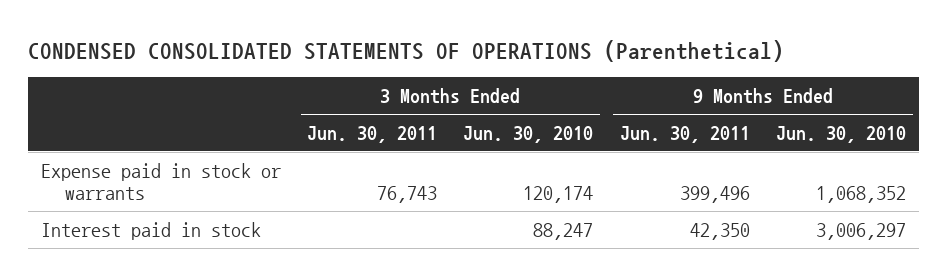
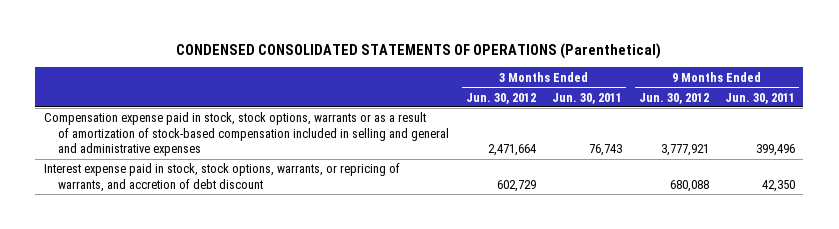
[463,125,594,143] Jun. 30, 2010 -> none
[775,125,906,143] Jun. 30, 2010 -> none
none -> [465,92,536,104] Jun. 30, 2012
none -> [638,92,709,104] Jun. 30, 2012
[40,162,281,201] Expense paid in stock or warrants -> [43,112,450,157] Compensation expense paid in stock, stock options, warrants or as a result of amortization of stock-based compensation included in selling and general and administrative expenses
[40,221,261,240] Interest paid in stock -> [43,163,400,192] Interest expense paid in stock, stock options, warrants, or repricing of warrants, and accretion of debt discount

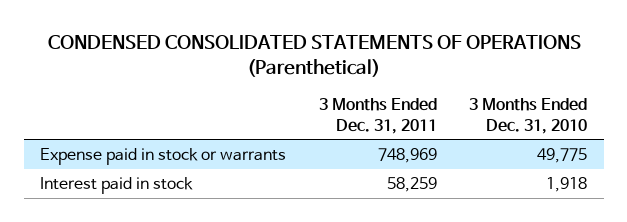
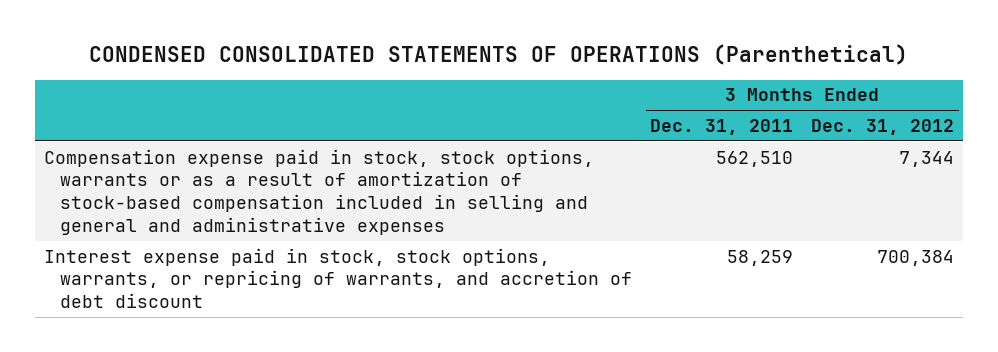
[469,98,588,134] 3 Months Ended Dec. 31, 2010 -> none
none -> [811,118,955,135] Dec. 31, 2012
[39,148,286,166] Expense paid in stock or warrants -> [43,148,594,236] Compensation expense paid in stock, stock options, warrants or as a result of amortization of stock-based compensation included in selling and general and administrative expenses
[377,148,437,164] 748,969 -> [716,150,794,167] 562,510
[39,177,193,195] Interest paid in stock -> [43,247,633,309] Interest expense paid in stock, stock options, warrants, or repricing of warrants, and accretion of debt discount

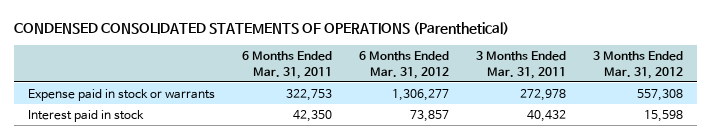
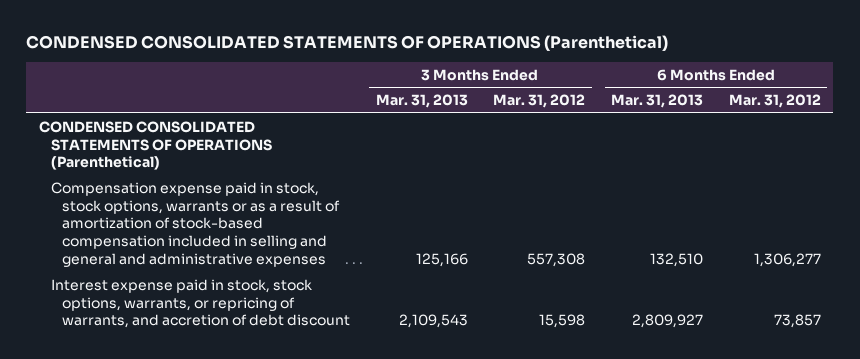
[241,51,332,79] 6 Months Ended Mar. 31, 2011 -> none
[475,51,566,79] 3 Months Ended Mar. 31, 2011 -> none
none -> [375,93,468,108] Mar. 31, 2013
none -> [610,93,703,108] Mar. 31, 2013
none -> [39,120,272,171] CONDENSED CONSOLIDATED STATEMENTS OF OPERATIONS (Parenthetical)
[27,88,215,101] Expense paid in stock or warrants -> [50,181,340,268] Compensation expense paid in stock, stock options, warrants or as a result of amortization of stock-based compensation included in selling and general and administrative expenses
[27,109,144,122] Interest paid in stock -> [50,278,350,329] Interest expense paid in stock, stock options, warrants, or repricing of warrants, and accretion of debt discount

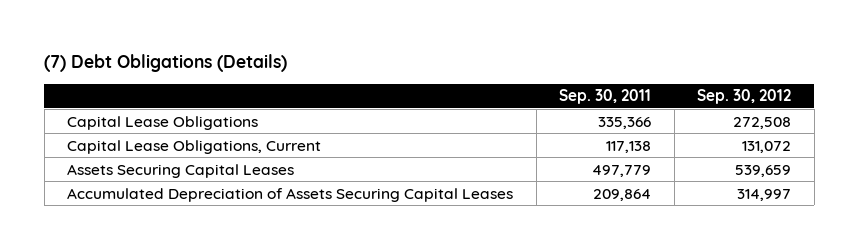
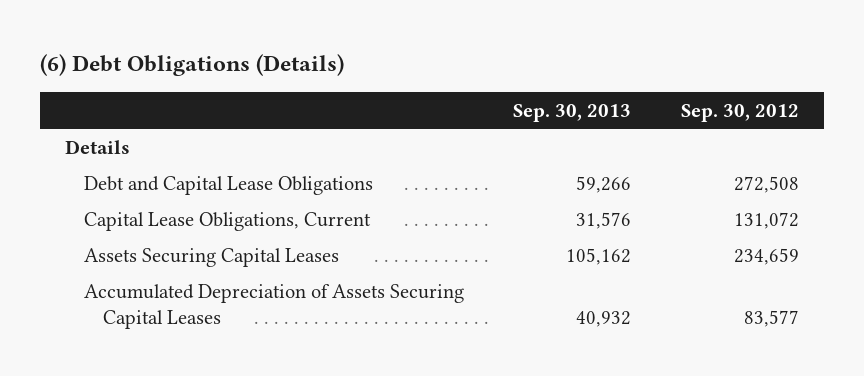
[44,54,288,73] (7) Debt Obligations (Details) -> [39,54,344,77] (6) Debt Obligations (Details)
[559,89,652,105] Sep. 30, 2011 -> none
none -> [513,103,632,122] Sep. 30, 2013
none -> [64,139,130,154] Details
[67,115,259,130] Capital Lease Obligations -> [83,175,373,195] Debt and Capital Lease Obligations
[735,164,792,177] 539,659 -> [733,247,799,265] 234,659
[737,188,792,201] 314,997 -> [743,310,799,328] 83,577

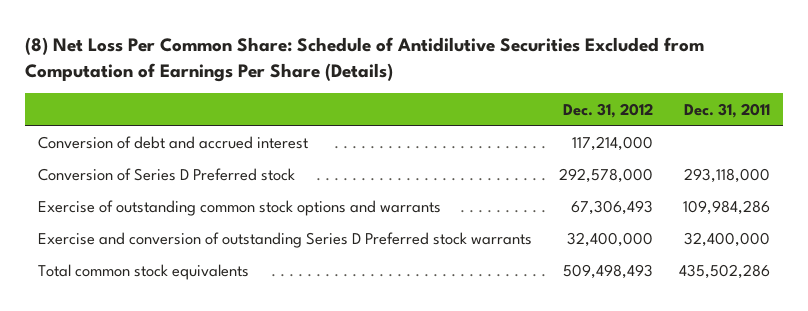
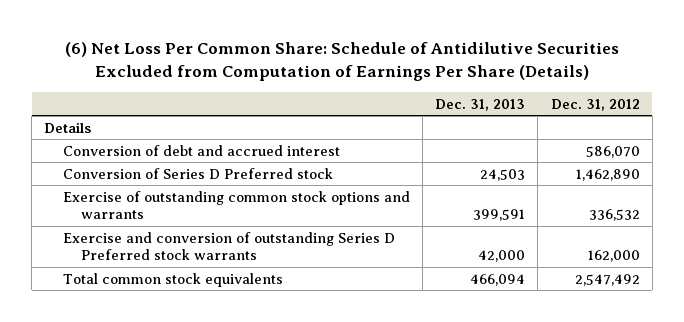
[25,37,705,82] (8) Net Loss Per Common Share: Schedule of Antidilutive Securities Excluded from Computation of Earnings Per Share (Details) -> [64,42,619,82] (6) Net Loss Per Common Share: Schedule of Antidilutive Securities Excluded from Computation of Earnings Per Share (Details)
[683,102,770,118] Dec. 31, 2011 -> none
none -> [435,98,526,111] Dec. 31, 2013
none -> [44,121,92,133] Details
[571,135,653,151] 117,214,000 -> [585,145,640,158] 586,070
[558,167,653,183] 292,578,000 -> [575,168,640,181] 1,462,890
[570,199,653,215] 67,306,493 -> [588,209,640,222] 336,532
[566,231,653,247] 32,400,000 -> [587,250,640,263] 162,000
[562,263,653,279] 509,498,493 -> [574,273,640,286] 2,547,492

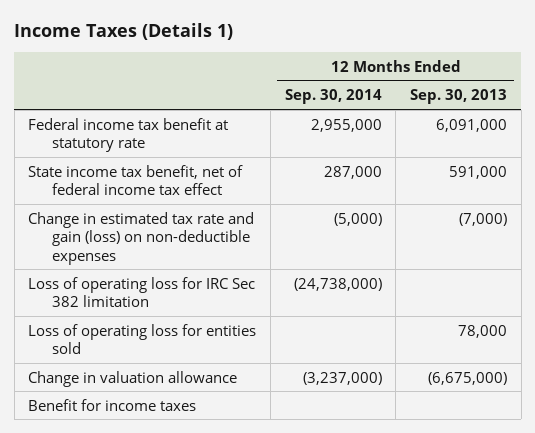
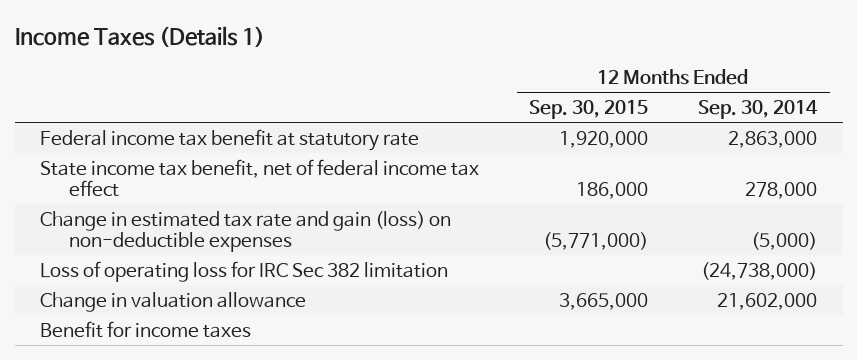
[409,89,507,105] Sep. 30, 2013 -> none
none -> [529,100,649,120] Sep. 30, 2015
[310,118,382,132] 2,955,000 -> [728,130,818,148] 2,863,000
[323,165,382,179] 287,000 -> [745,182,818,200] 278,000
[28,323,257,355] Loss of operating loss for entities sold -> none
[302,371,382,385] (3,237,000) -> [717,292,818,310] 21,602,000

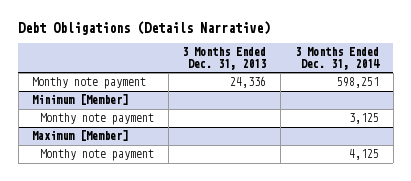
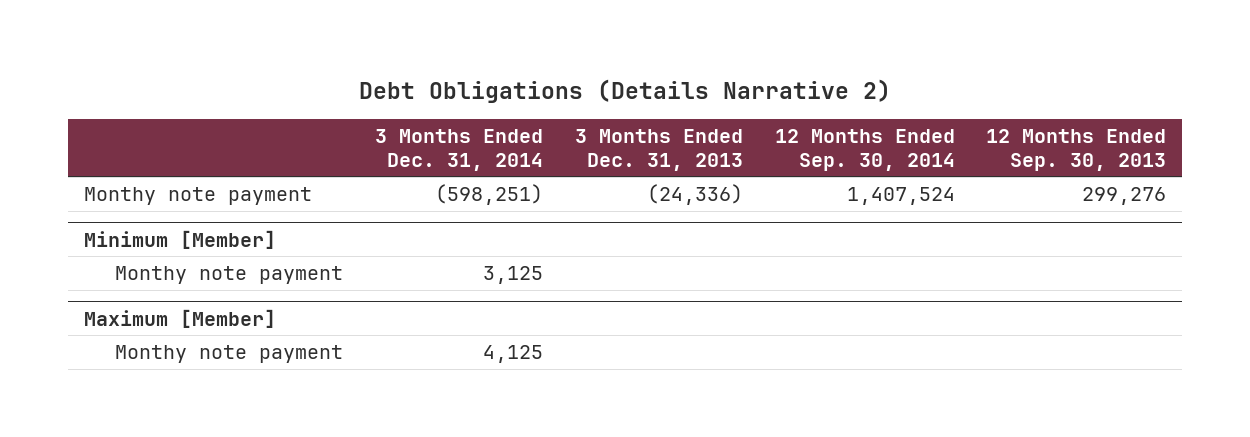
[18,21,271,36] Debt Obligations (Details Narrative) -> [358,78,891,103] Debt Obligations (Details Narrative 2)
none -> [774,129,955,171] 12 Months Ended Sep. 30, 2014
none -> [986,129,1167,171] 12 Months Ended Sep. 30, 2013
[230,76,267,89] 24,336 -> [646,184,743,206] (24,336)
[336,77,379,89] 598,251 -> [435,184,544,206] (598,251)

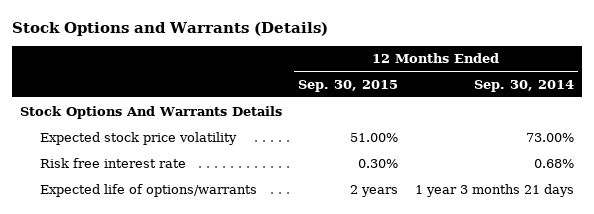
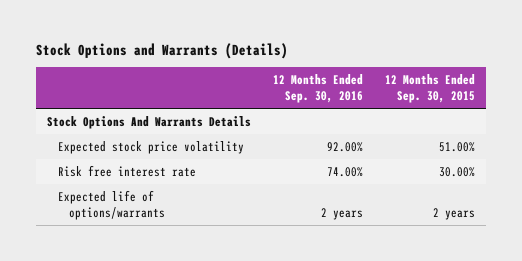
[473,80,574,93] Sep. 30, 2014 -> none
none -> [272,74,363,104] 12 Months Ended Sep. 30, 2016
[358,158,399,168] 0.30% -> [438,166,475,177] 30.00%

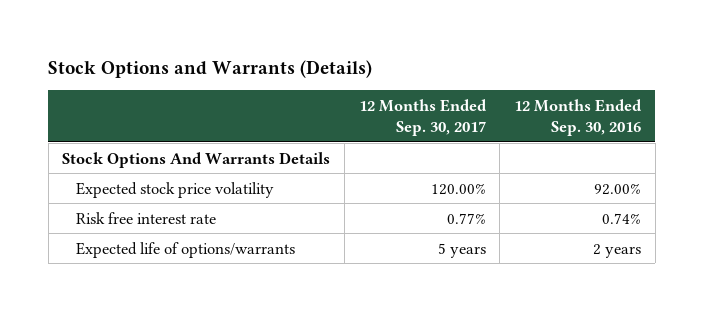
[384,74,475,104] 12 Months Ended Sep. 30, 2015 -> none
none -> [358,98,487,136] 12 Months Ended Sep. 30, 2017
[326,166,363,177] 74.00% -> [602,212,642,224] 0.74%

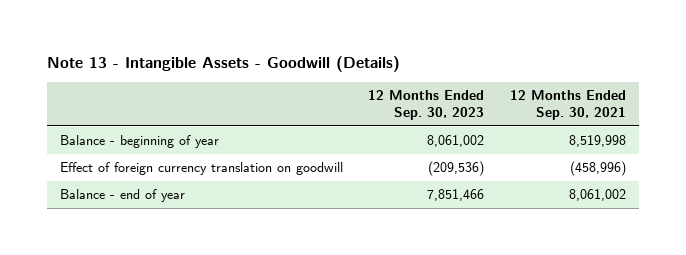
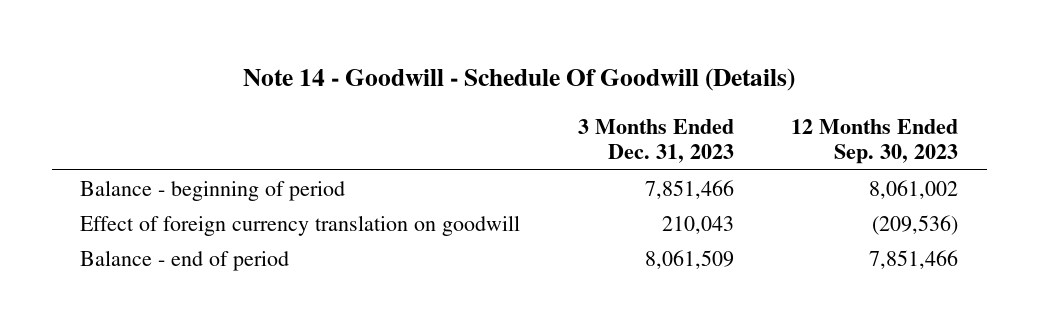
[46,56,400,73] Note 13 - Intangible Assets - Goodwill (Details) -> [243,68,796,92] Note 14 - Goodwill - Schedule Of Goodwill (Details)
[509,90,626,121] 12 Months Ended Sep. 30, 2021 -> none
none -> [577,118,734,164] 3 Months Ended Dec. 31, 2023
[59,135,219,149] Balance - beginning of year -> [80,180,346,202] Balance - beginning of period
[59,189,185,203] Balance - end of year -> [80,250,290,272] Balance - end of period

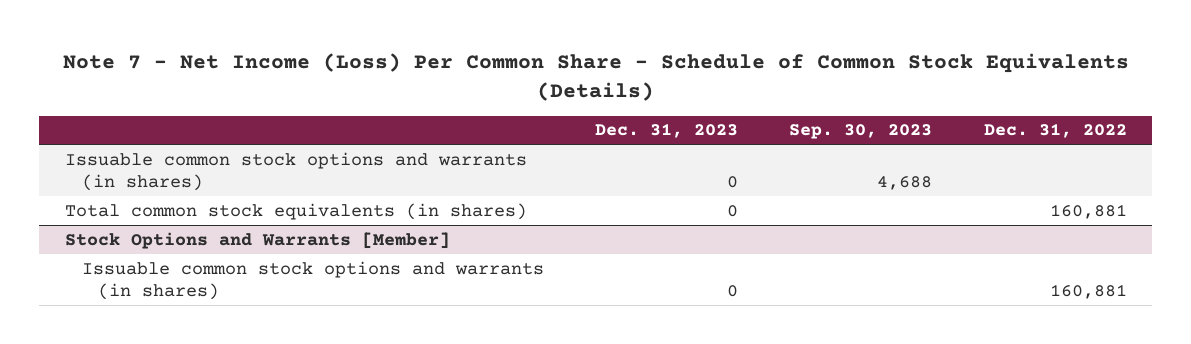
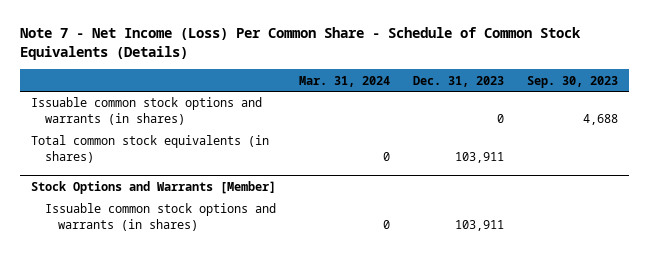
[983,123,1127,139] Dec. 31, 2022 -> none
none -> [298,75,390,87] Mar. 31, 2024
[726,204,738,217] 0 -> [454,151,504,163] 103,911
[726,285,738,298] 0 -> [454,219,504,231] 103,911

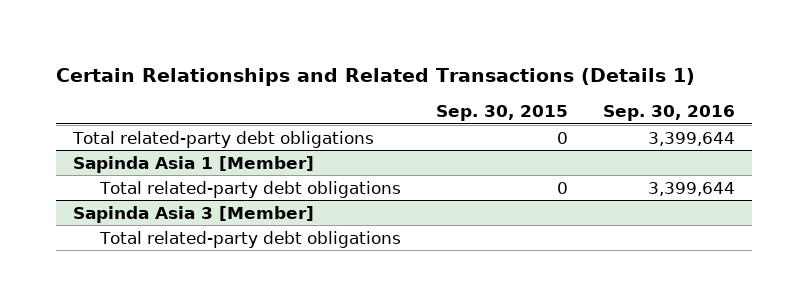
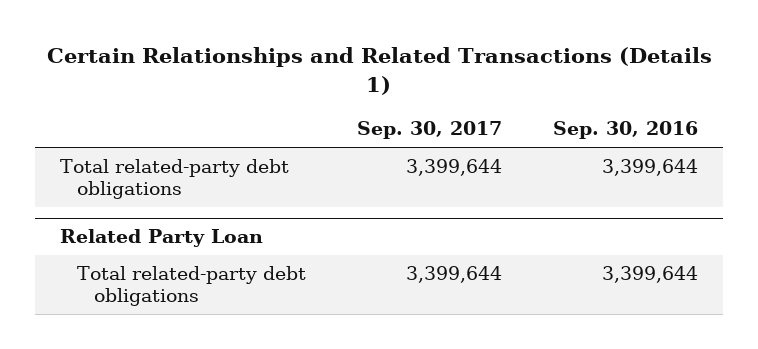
[435,105,568,122] Sep. 30, 2015 -> none
none -> [356,121,502,140] Sep. 30, 2017
[73,155,315,173] Sapinda Asia 1 [Member] -> [60,229,264,248] Related Party Loan
[73,205,315,223] Sapinda Asia 3 [Member] -> none
[98,230,401,248] Total related-party debt obligations -> none

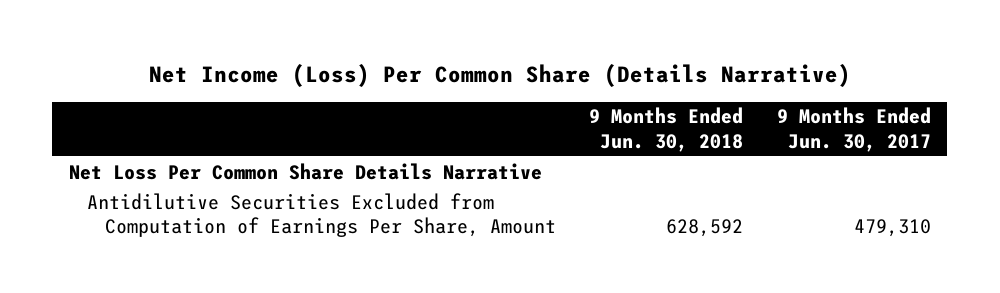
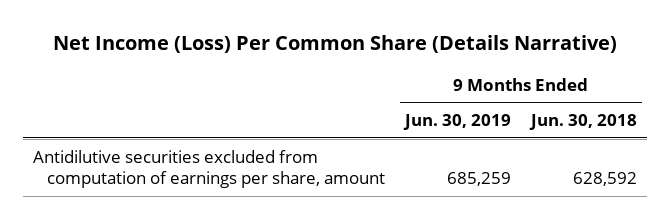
[776,107,931,152] 9 Months Ended Jun. 30, 2017 -> none
none -> [403,113,512,130] Jun. 30, 2019
[69,162,543,180] Net Loss Per Common Share Details Narrative -> none
[86,192,556,238] Antidilutive Securities Excluded from Computation of Earnings Per Share, Amount -> [33,149,385,189] Antidilutive securities excluded from computation of earnings per share, amount

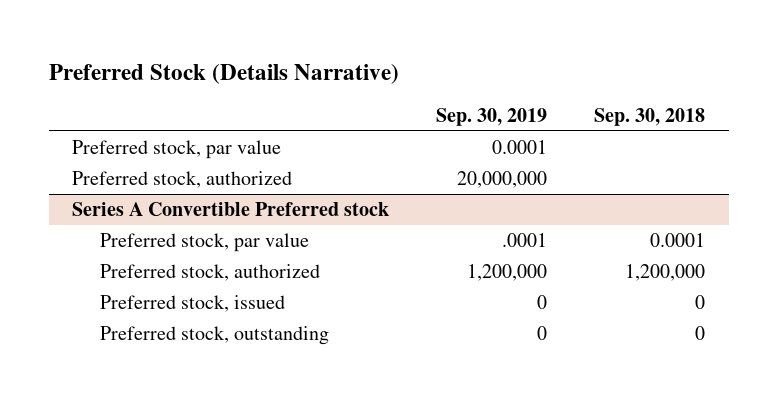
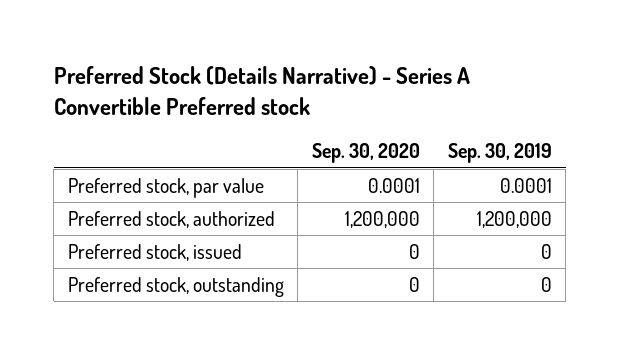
[48,64,399,85] Preferred Stock (Details Narrative) -> [53,66,470,115] Preferred Stock (Details Narrative) - Series A Convertible Preferred stock
[594,108,706,127] Sep. 30, 2018 -> none
none -> [311,143,420,164] Sep. 30, 2020
[72,171,293,189] Preferred stock, authorized -> none
[72,202,390,217] Series A Convertible Preferred stock -> none
[100,233,310,253] Preferred stock, par value -> none

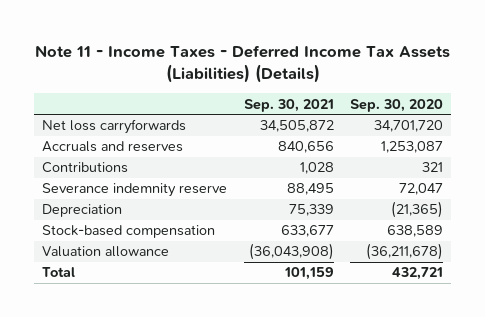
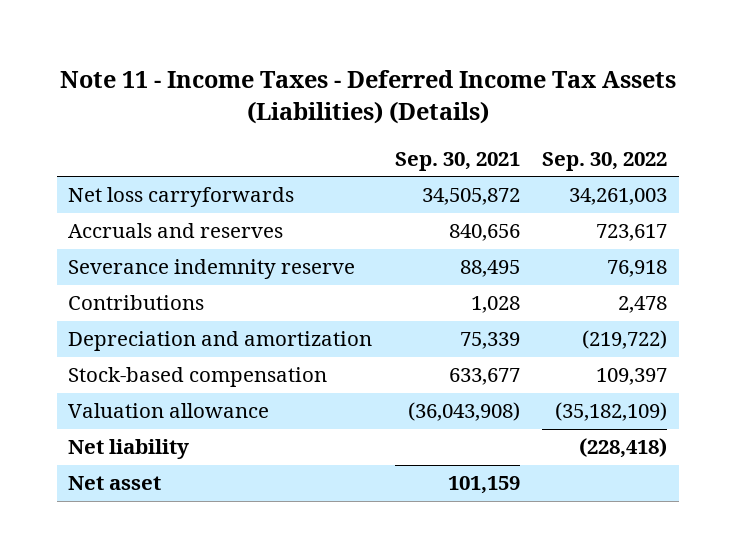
[350,98,444,112] Sep. 30, 2020 -> none
none -> [542,151,668,171] Sep. 30, 2022
[42,162,129,174] Contributions -> [67,295,204,311] Contributions
[42,204,123,218] Depreciation -> [67,331,372,352] Depreciation and amortization
none -> [67,439,189,460] Net liability
[42,267,76,278] Total -> [67,476,161,491] Net asset

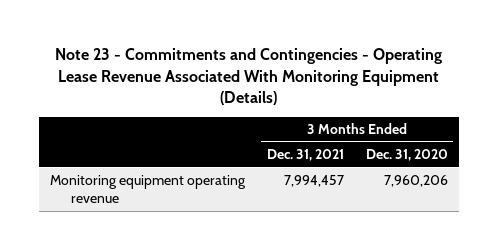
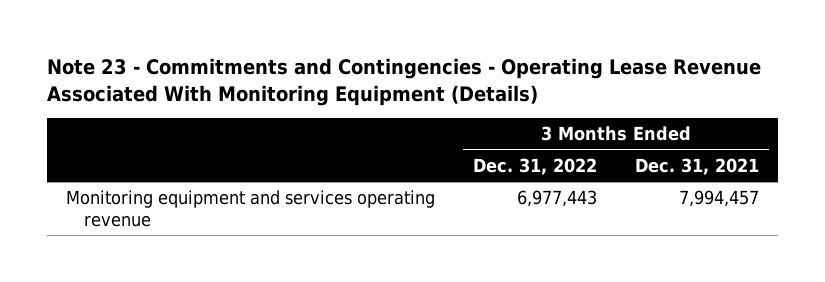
[365,149,448,162] Dec. 31, 2020 -> none
none -> [472,157,597,175] Dec. 31, 2022
[49,175,246,204] Monitoring equipment operating revenue -> [65,190,435,227] Monitoring equipment and services operating revenue

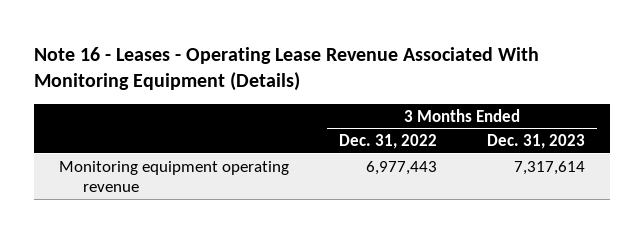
[46,57,761,106] Note 23 - Commitments and Contingencies - Operating Lease Revenue Associated With Monitoring Equipment (Details) -> [34,46,540,91] Note 16 - Leases - Operating Lease Revenue Associated With Monitoring Equipment (Details)
[635,157,760,175] Dec. 31, 2021 -> none
none -> [486,134,585,150] Dec. 31, 2023
[65,190,435,227] Monitoring equipment and services operating revenue -> [59,160,290,193] Monitoring equipment operating revenue

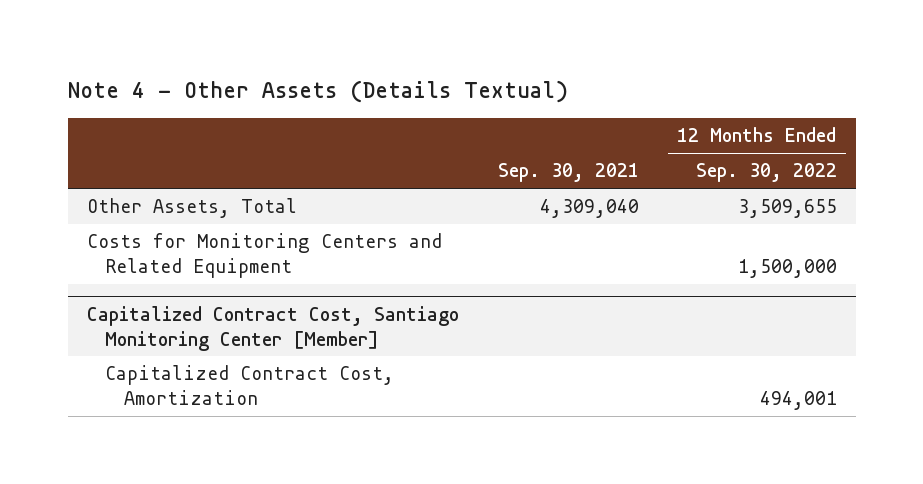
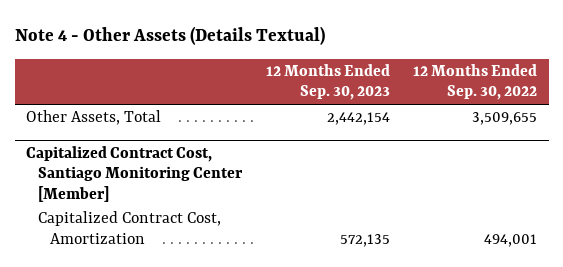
[497,163,639,183] Sep. 30, 2021 -> none
none -> [265,64,390,101] 12 Months Ended Sep. 30, 2023
[86,233,442,279] Costs for Monitoring Centers and Related Equipment -> none

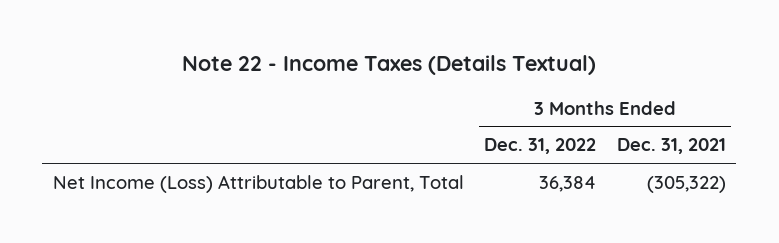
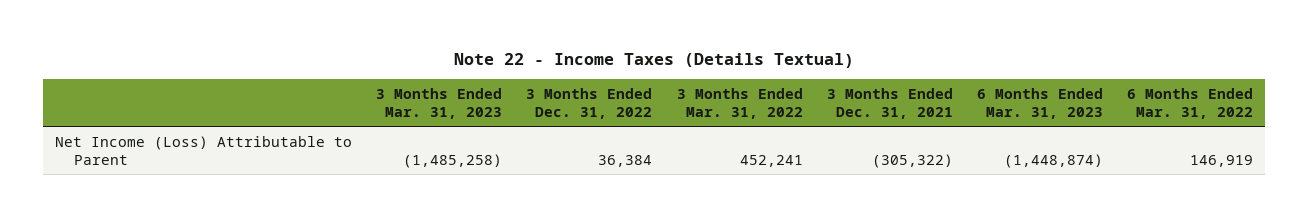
none -> [375,87,502,119] 3 Months Ended Mar. 31, 2023
none -> [676,87,803,119] 3 Months Ended Mar. 31, 2022
none -> [977,87,1104,119] 6 Months Ended Mar. 31, 2023
none -> [1127,87,1254,119] 6 Months Ended Mar. 31, 2022
[52,174,464,193] Net Income (Loss) Attributable to Parent, Total -> [54,135,352,165] Net Income (Loss) Attributable to Parent

